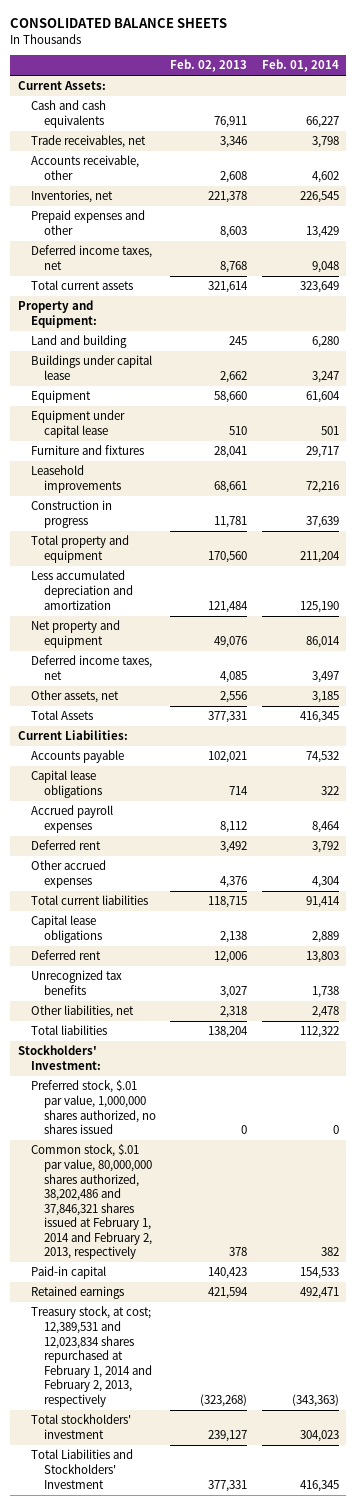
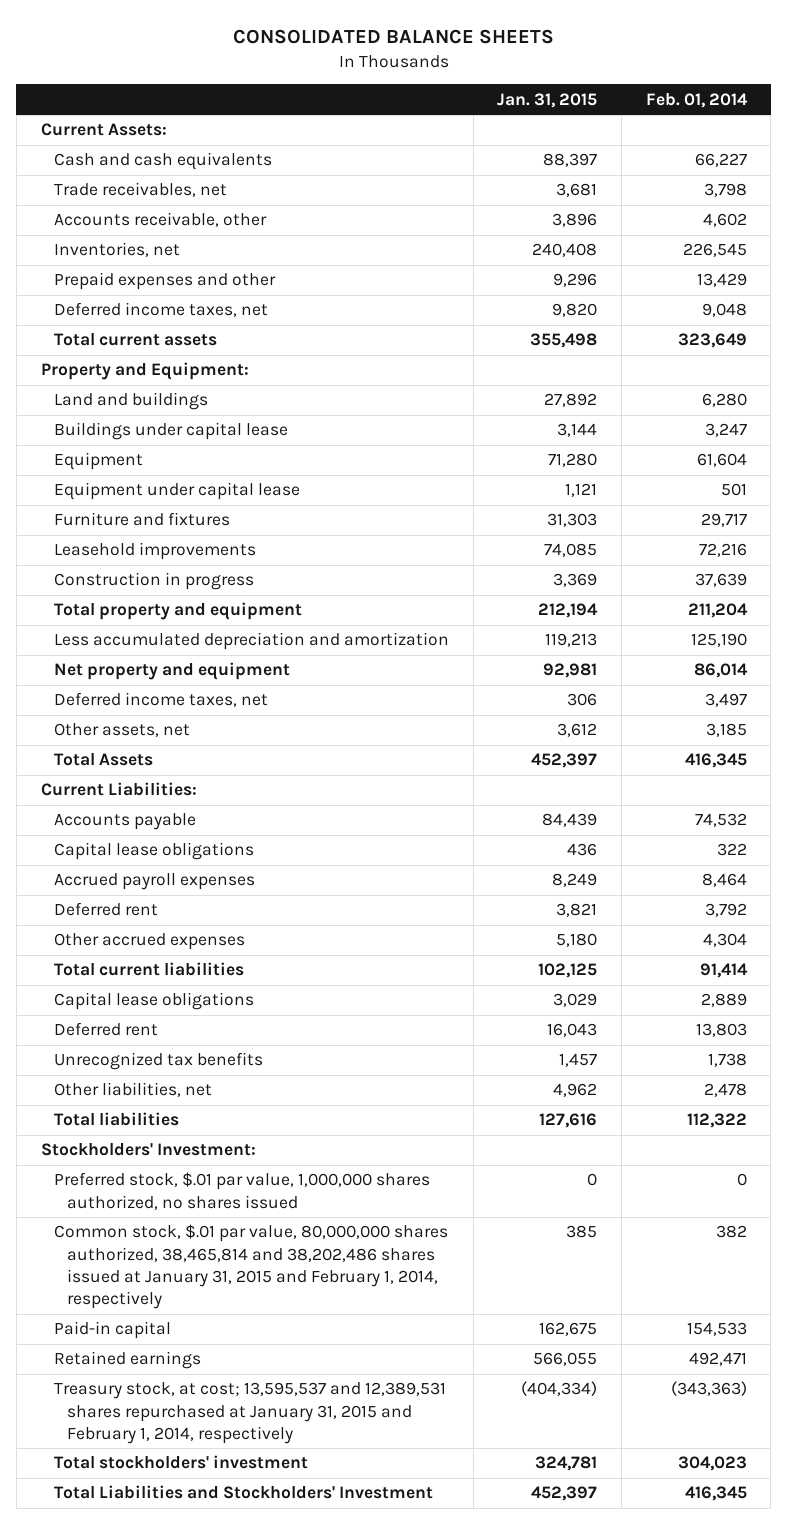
[170,59,248,73] Feb. 02, 2013 -> none
none -> [497,92,598,108] Jan. 31, 2015
[30,335,127,349] Land and building -> [53,392,208,411] Land and buildings
[30,1144,152,1260] Common stock, $.01 par value, 80,000,000 shares authorized, 38,202,486 and 37,846,321 shares issued at February 1, 2014 and February 2, 2013, respectively -> [53,1224,448,1310] Common stock, $.01 par value, 80,000,000 shares authorized, 38,465,814 and 38,202,486 shares issued at January 31, 2015 and February 1, 2014, respectively
[30,1306,152,1407] Treasury stock, at cost; 12,389,531 and 12,023,834 shares repurchased at February 1, 2014 and February 2, 2013, respectively -> [53,1382,446,1444] Treasury stock, at cost; 13,595,537 and 12,389,531 shares repurchased at January 31, 2015 and February 1, 2014, respectively

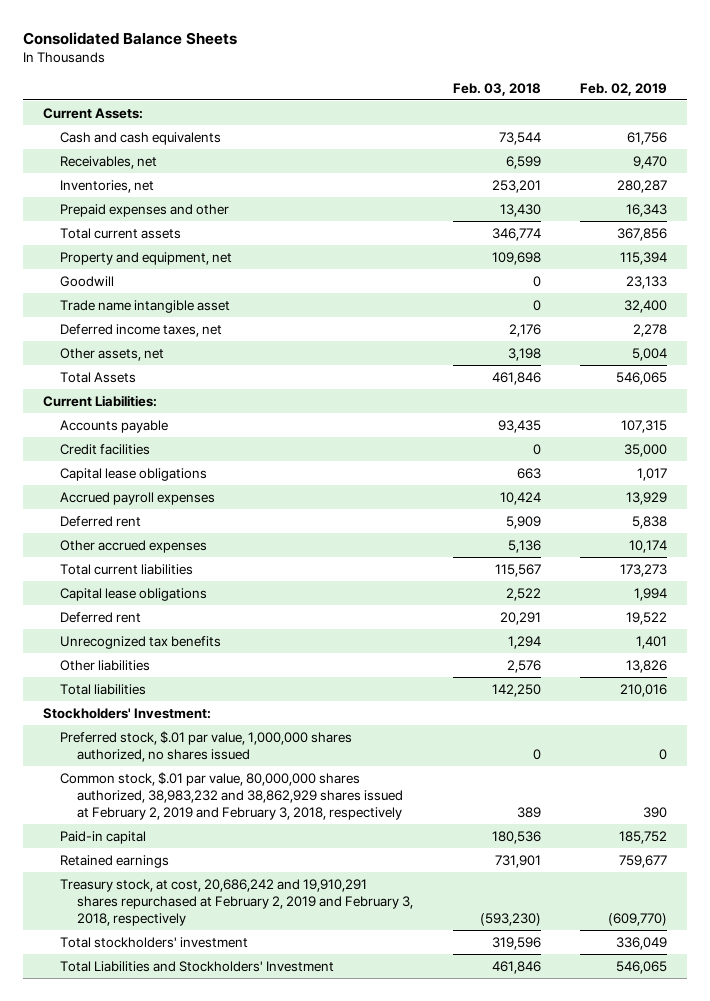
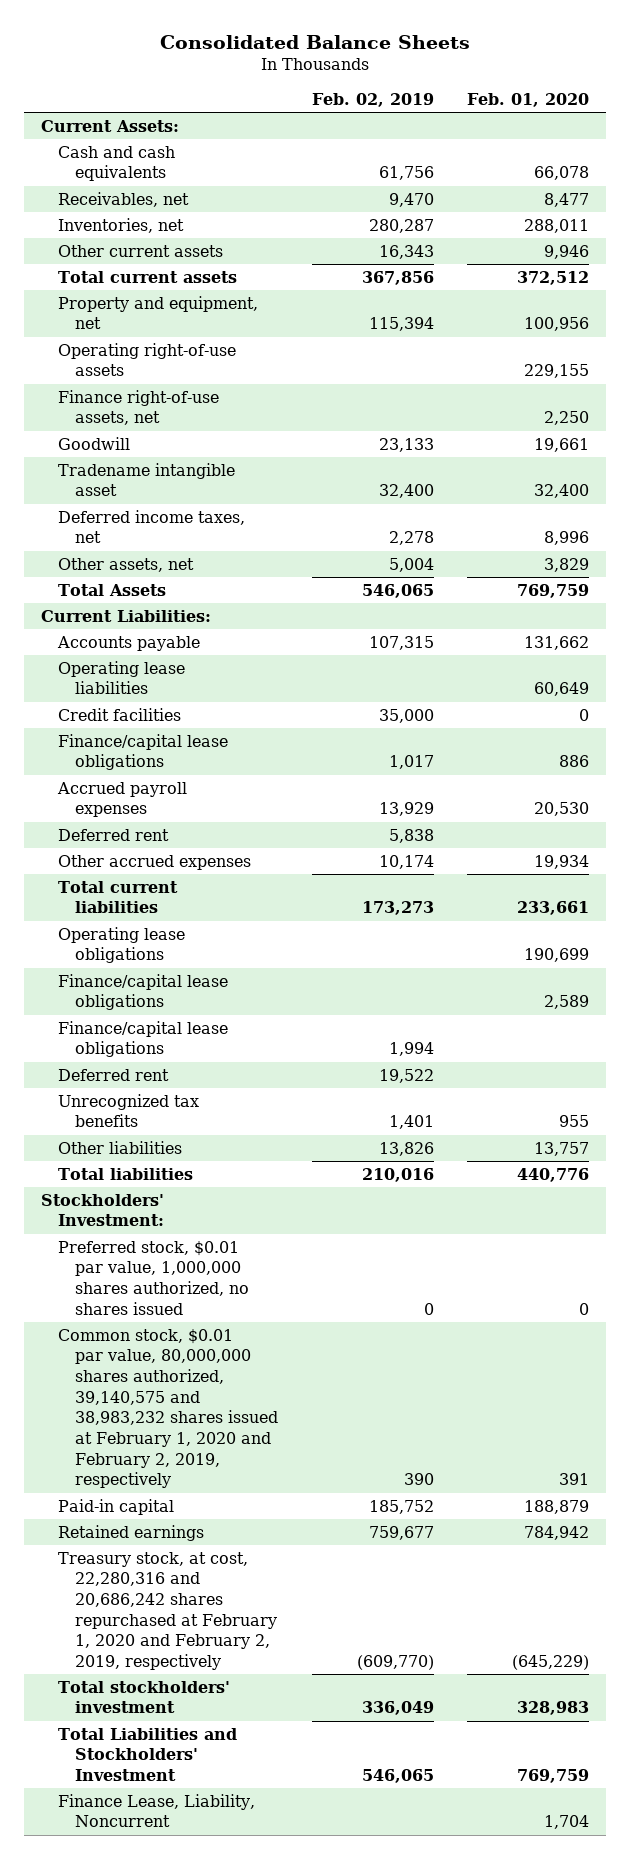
[452,82,541,96] Feb. 03, 2018 -> none
none -> [466,92,589,107] Feb. 01, 2020
[60,203,230,217] Prepaid expenses and other -> [57,244,223,257] Other current assets
none -> [57,342,236,377] Operating right-of-use assets
none -> [57,389,219,426] Finance right-of-use assets, net
[60,299,231,313] Trade name intangible asset -> [57,462,235,497] Tradename intangible asset
none -> [57,660,185,695] Operating lease liabilities
[60,467,208,481] Capital lease obligations -> [57,733,228,771] Finance/capital lease obligations
none -> [57,926,185,964] Operating lease obligations
none -> [57,973,228,1011] Finance/capital lease obligations
[60,587,208,601] Capital lease obligations -> [57,1020,228,1058] Finance/capital lease obligations
[60,730,353,762] Preferred stock, $.01 par value, 1,000,000 shares authorized, no shares issued -> [57,1240,250,1315] Preferred stock, $0.01 par value, 1,000,000 shares authorized, no shares issued
[60,771,404,821] Common stock, $.01 par value, 80,000,000 shares authorized, 38,983,232 and 38,862,929 shares issued at February 2, 2019 and February 3, 2018, respectively -> [57,1328,279,1489] Common stock, $0.01 par value, 80,000,000 shares authorized, 39,140,575 and 38,983,232 shares issued at February 1, 2020 and February 2, 2019, respectively
[60,878,414,927] Treasury stock, at cost, 20,686,242 and 19,910,291 shares repurchased at February 2, 2019 and February 3, 2018, respectively -> [57,1551,278,1671] Treasury stock, at cost, 22,280,316 and 20,686,242 shares repurchased at February 1, 2020 and February 2, 2019, respectively
none -> [57,1793,255,1828] Finance Lease, Liability, Noncurrent

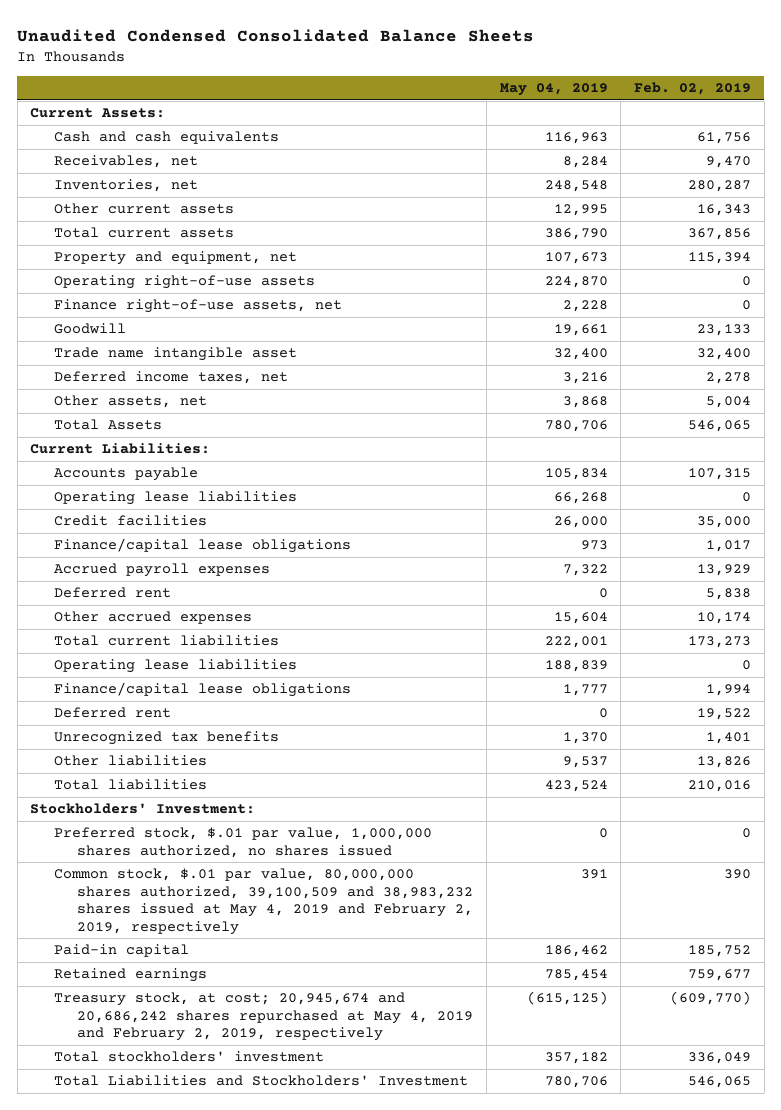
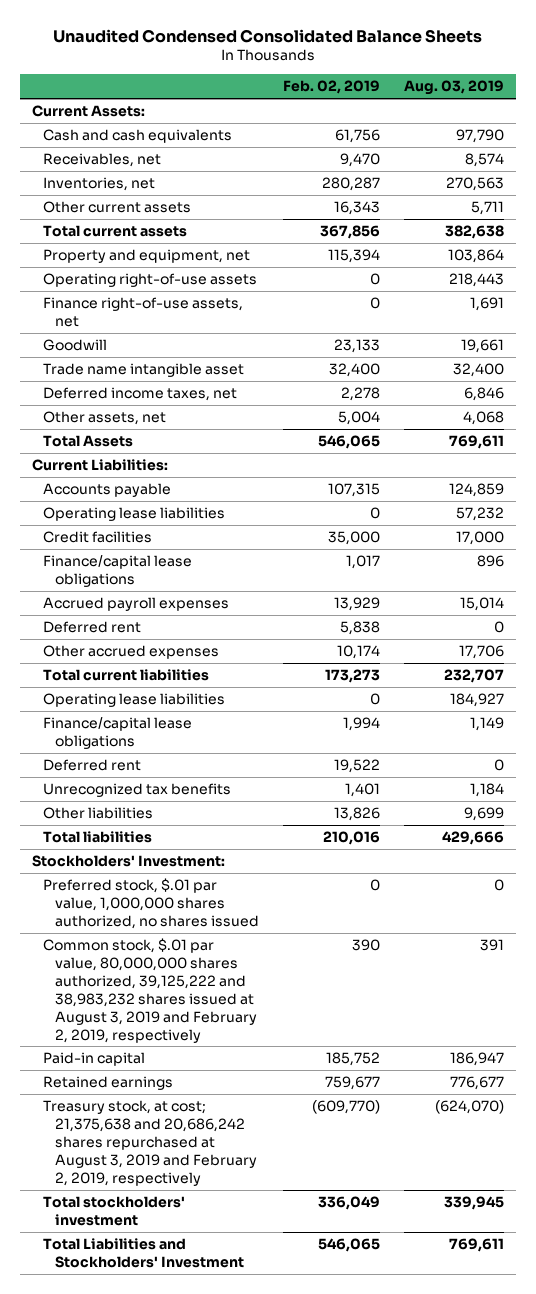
[499,83,608,97] May 04, 2019 -> none
none -> [403,80,504,96] Aug. 03, 2019
[53,868,474,935] Common stock, $.01 par value, 80,000,000 shares authorized, 39,100,509 and 38,983,232 shares issued at May 4, 2019 and February 2, 2019, respectively -> [43,937,257,1043] Common stock, $.01 par value, 80,000,000 shares authorized, 39,125,222 and 38,983,232 shares issued at August 3, 2019 and February 2, 2019, respectively
[53,992,474,1042] Treasury stock, at cost; 20,945,674 and 20,686,242 shares repurchased at May 4, 2019 and February 2, 2019, respectively -> [43,1099,257,1186] Treasury stock, at cost; 21,375,638 and 20,686,242 shares repurchased at August 3, 2019 and February 2, 2019, respectively

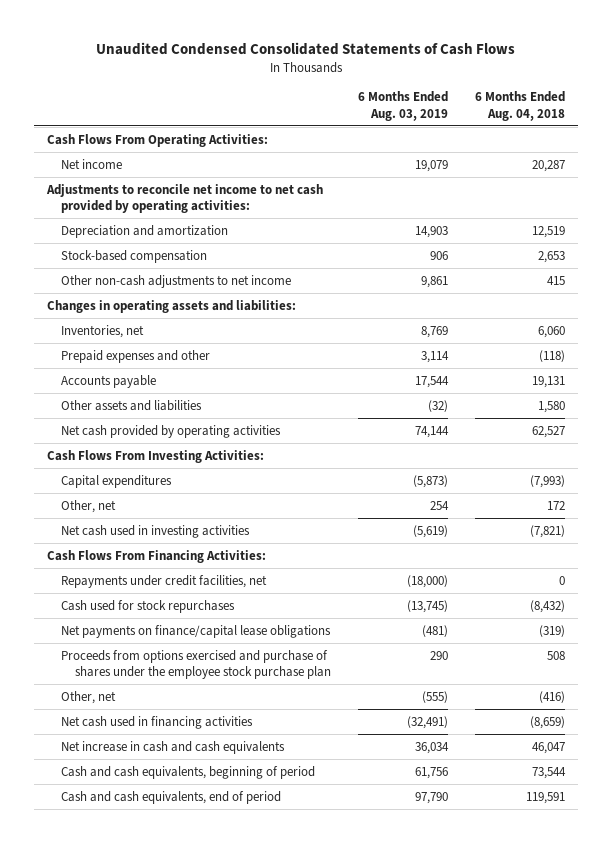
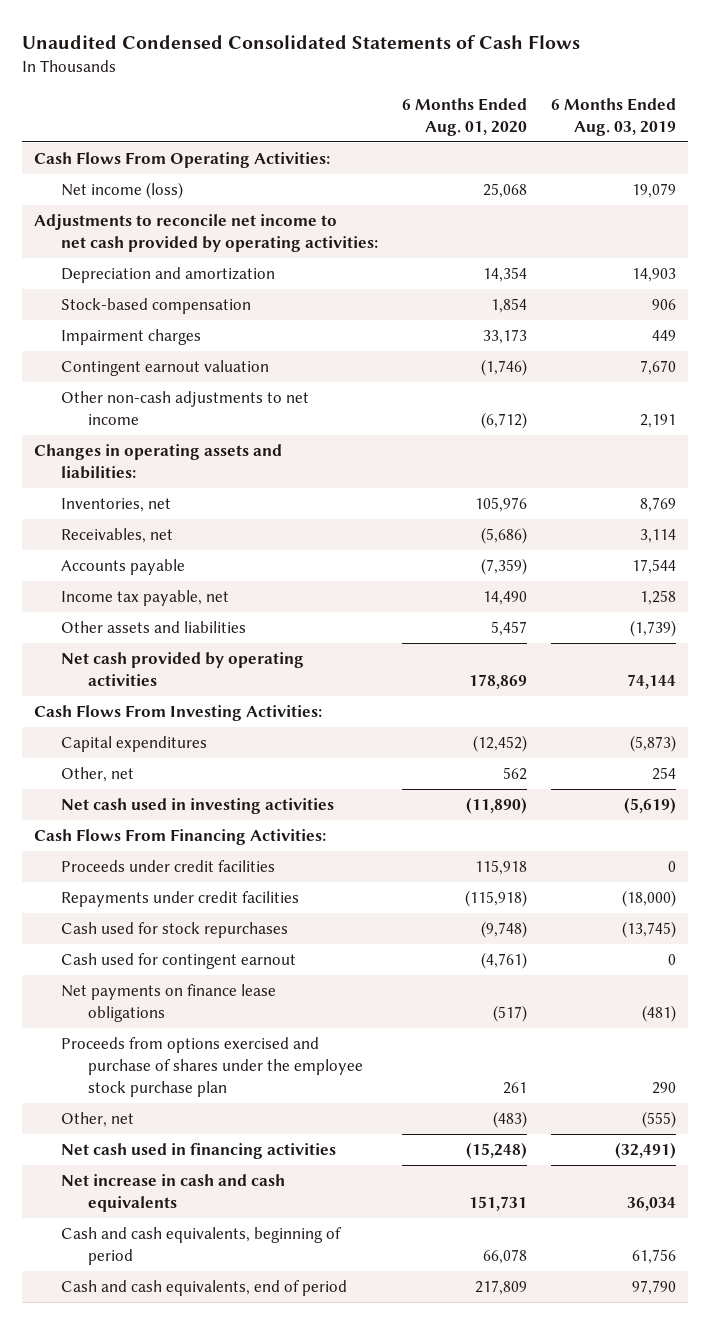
[474,91,565,121] 6 Months Ended Aug. 04, 2018 -> none
none -> [402,97,528,136] 6 Months Ended Aug. 01, 2020
[60,158,122,169] Net income -> [61,181,184,199] Net income (loss)
none -> [61,328,202,345] Impairment charges
none -> [61,359,270,376] Contingent earnout valuation
[420,275,448,288] 9,861 -> [639,413,676,428] 2,191
[60,349,210,363] Prepaid expenses and other -> [61,527,174,543] Receivables, net
none -> [61,589,230,606] Income tax payable, net
[427,399,448,412] (32) -> [629,619,676,637] (1,739)
none -> [61,859,276,872] Proceeds under credit facilities
[60,574,267,588] Repayments under credit facilities, net -> [61,890,300,907] Repayments under credit facilities
none -> [61,952,297,969] Cash used for contingent earnout
[60,624,331,638] Net payments on finance/capital lease obligations -> [61,983,277,1022] Net payments on finance lease obligations

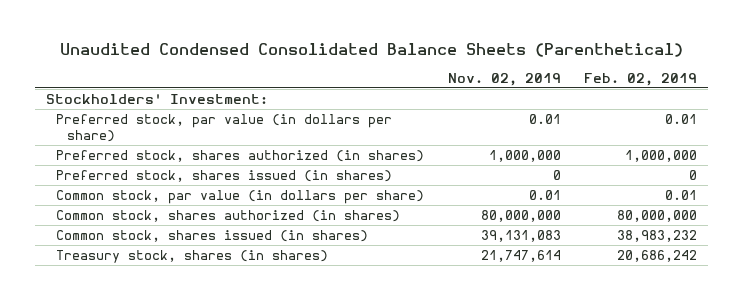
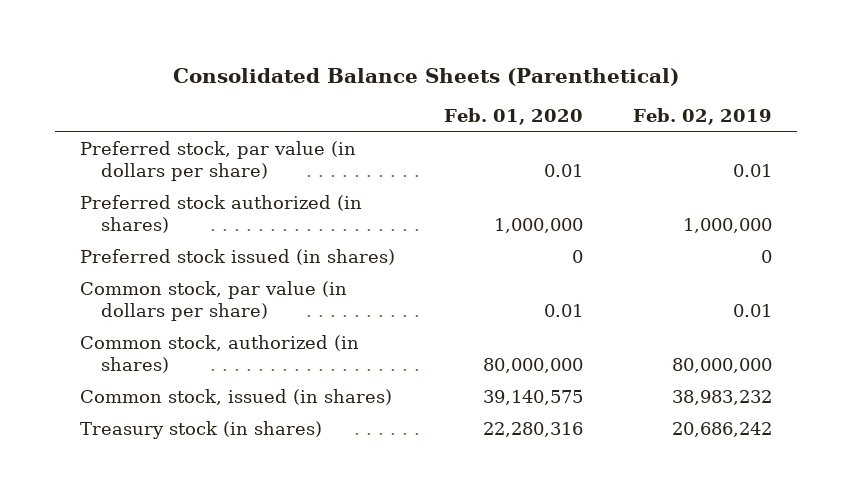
[59,42,683,57] Unaudited Condensed Consolidated Balance Sheets (Parenthetical) -> [172,67,679,86] Consolidated Balance Sheets (Parenthetical)
[447,72,561,86] Nov. 02, 2019 -> none
none -> [444,108,584,126] Feb. 01, 2020
[46,93,269,104] Stockholders' Investment: -> none
[56,149,425,162] Preferred stock, shares authorized (in shares) -> [79,195,362,234] Preferred stock authorized (in shares)
[56,169,393,182] Preferred stock, shares issued (in shares) -> [79,249,395,266] Preferred stock issued (in shares)
[56,209,401,222] Common stock, shares authorized (in shares) -> [79,335,359,374] Common stock, authorized (in shares)
[56,229,369,242] Common stock, shares issued (in shares) -> [79,389,392,406] Common stock, issued (in shares)
[56,249,329,263] Treasury stock, shares (in shares) -> [79,421,322,440] Treasury stock (in shares)

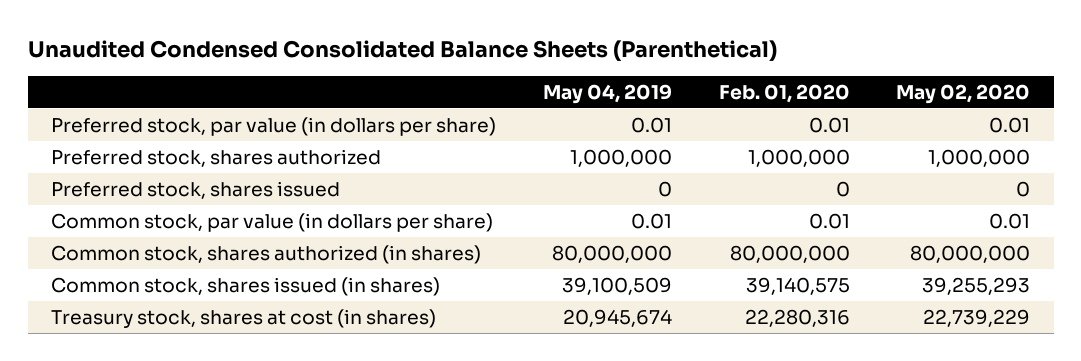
[172,67,679,86] Consolidated Balance Sheets (Parenthetical) -> [27,39,777,61] Unaudited Condensed Consolidated Balance Sheets (Parenthetical)
[632,108,772,126] Feb. 02, 2019 -> none
none -> [542,83,672,104] May 04, 2019
none -> [896,83,1031,104] May 02, 2020
[79,195,362,234] Preferred stock authorized (in shares) -> [50,148,381,167] Preferred stock, shares authorized
[79,249,395,266] Preferred stock issued (in shares) -> [50,180,340,199] Preferred stock, shares issued
[79,335,359,374] Common stock, authorized (in shares) -> [50,244,481,264] Common stock, shares authorized (in shares)
[79,389,392,406] Common stock, issued (in shares) -> [50,276,440,296] Common stock, shares issued (in shares)
[79,421,322,440] Treasury stock (in shares) -> [50,308,436,328] Treasury stock, shares at cost (in shares)

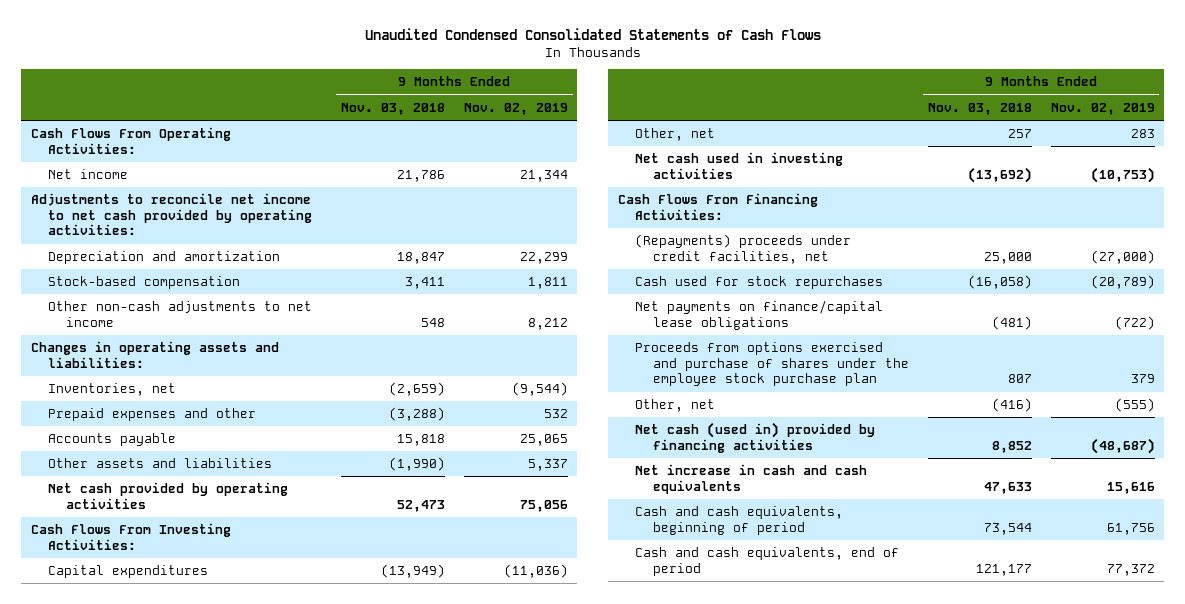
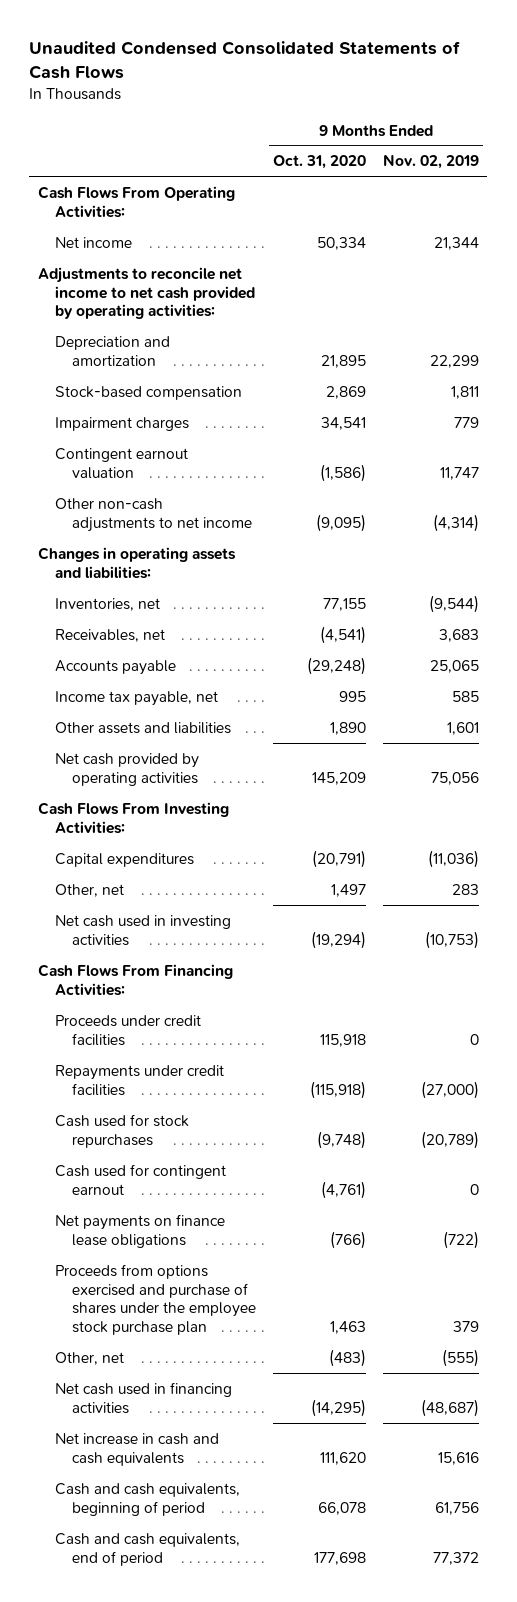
[340,102,445,115] Nov. 03, 2018 -> none
none -> [273,155,367,170] Oct. 31, 2020
none -> [55,416,190,431] Impairment charges
none -> [55,447,189,479] Contingent earnout valuation
[527,317,568,330] 8,212 -> [433,513,480,532] (4,314)
[48,408,257,422] Prepaid expenses and other -> none
none -> [55,628,166,642] Receivables, net
none -> [55,690,219,706] Income tax payable, net
[527,459,568,472] 5,337 -> [447,721,480,735] 1,601
none -> [55,1014,202,1046] Proceeds under credit facilities
[635,234,852,264] (Repayments) proceeds under credit facilities, net -> [55,1064,225,1096] Repayments under credit facilities
none -> [55,1163,227,1195] Cash used for contingent earnout
[635,300,884,330] Net payments on finance/capital lease obligations -> [55,1213,226,1248] Net payments on finance lease obligations
[635,422,876,453] Net cash (used in) provided by financing activities -> [55,1381,233,1414] Net cash used in financing activities

